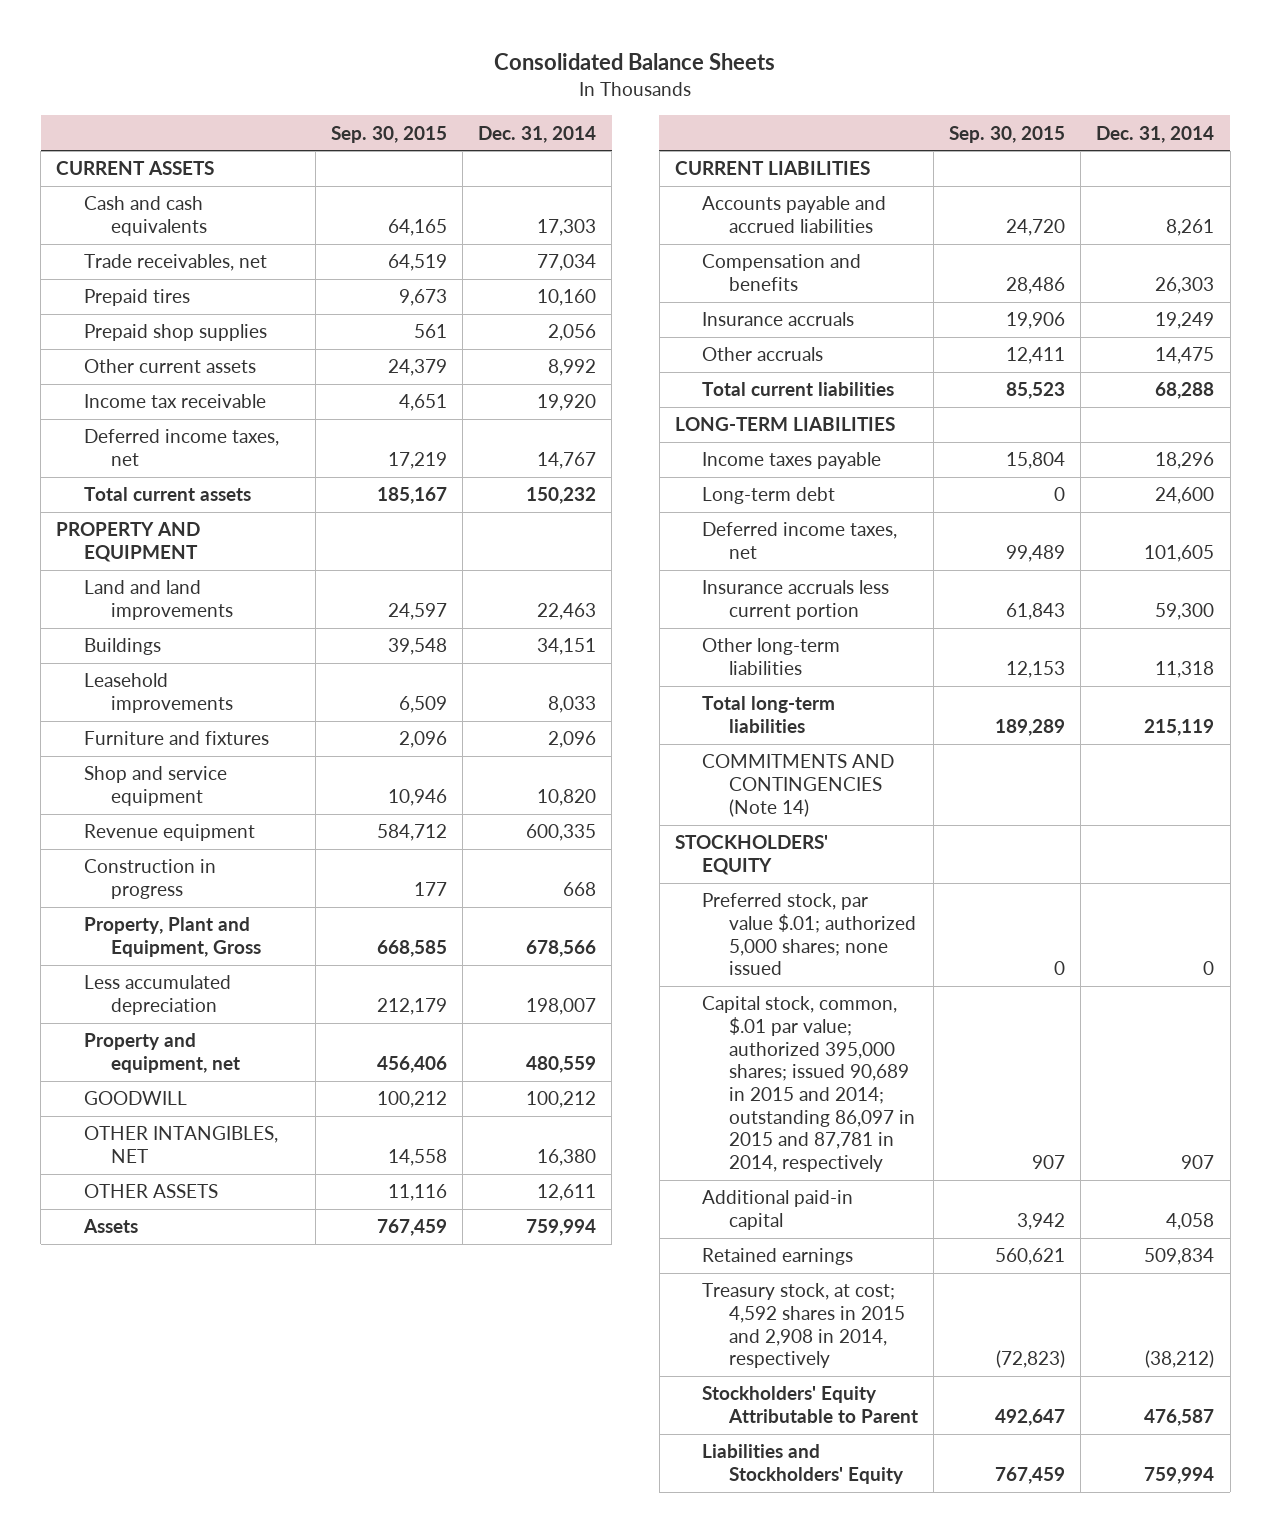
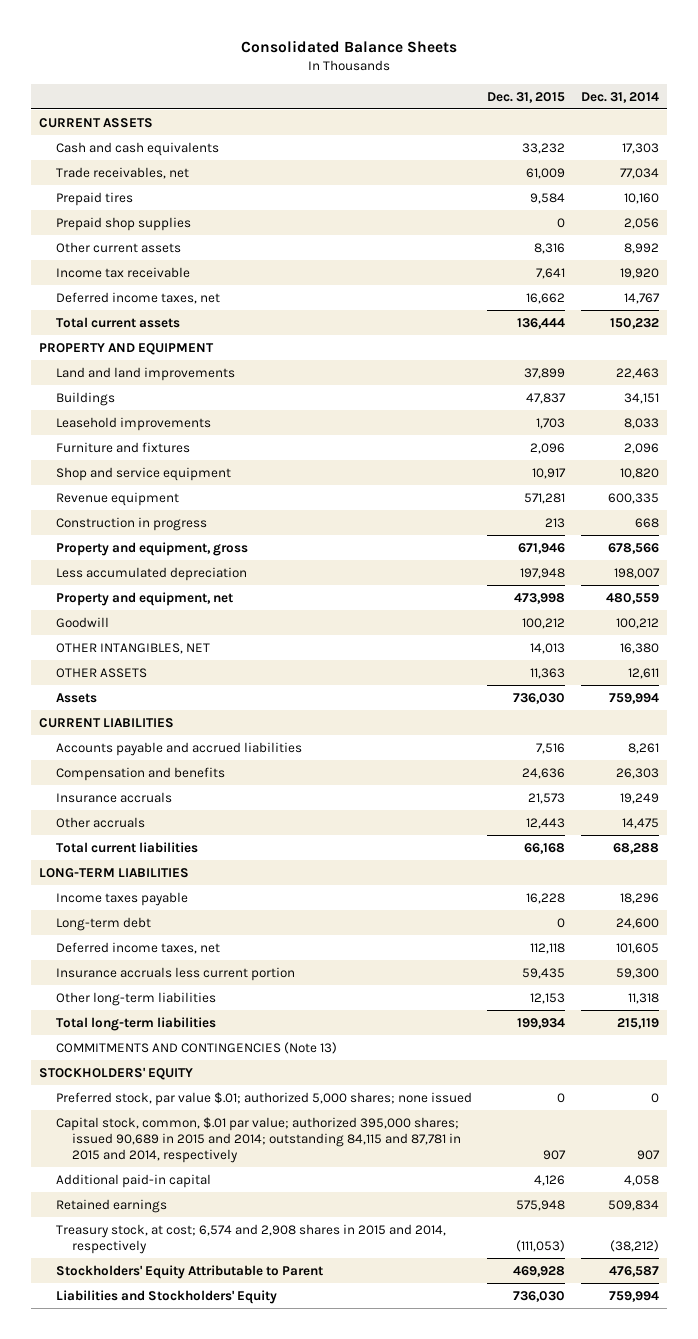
[330,125,447,143] Sep. 30, 2015 -> none
none -> [487,91,566,103] Dec. 31, 2015
[83,917,261,958] Property, Plant and Equipment, Gross -> [55,541,248,556] Property and equipment, gross
[83,1091,187,1106] GOODWILL -> [55,616,109,628] Goodwill
[701,754,894,817] COMMITMENTS AND CONTINGENCIES (Note 14) -> [55,1041,337,1054] COMMITMENTS AND CONTINGENCIES (Note 13)
[701,996,916,1173] Capital stock, common, $.01 par value; authorized 395,000 shares; issued 90,689 in 2015 and 2014; outstanding 86,097 in 2015 and 87,781 in 2014, respectively -> [55,1116,462,1164] Capital stock, common, $.01 par value; authorized 395,000 shares; issued 90,689 in 2015 and 2014; outstanding 84,115 and 87,781 in 2015 and 2014, respectively
[701,1283,906,1369] Treasury stock, at cost; 4,592 shares in 2015 and 2,908 in 2014, respectively -> [55,1223,446,1254] Treasury stock, at cost; 6,574 and 2,908 shares in 2015 and 2014, respectively

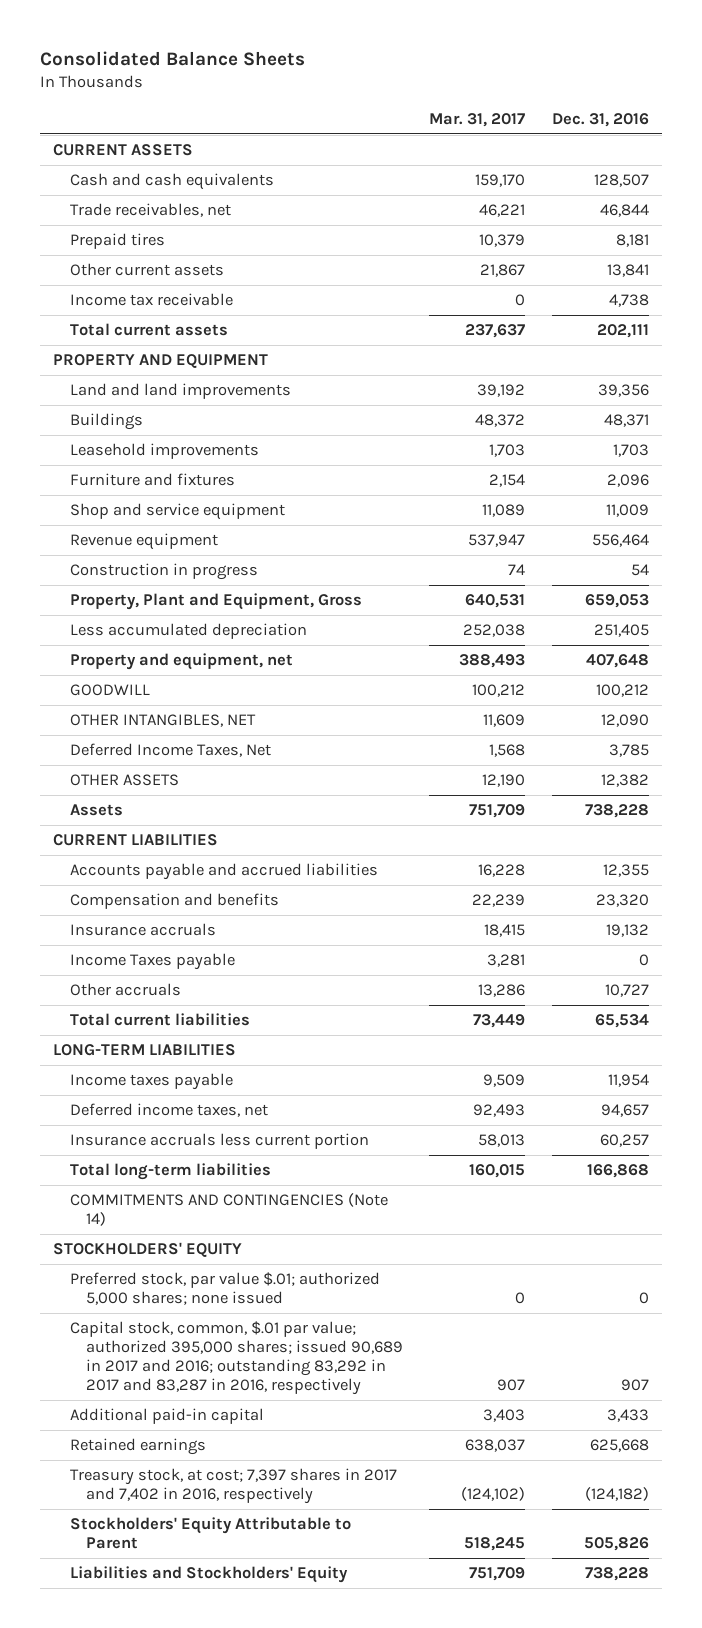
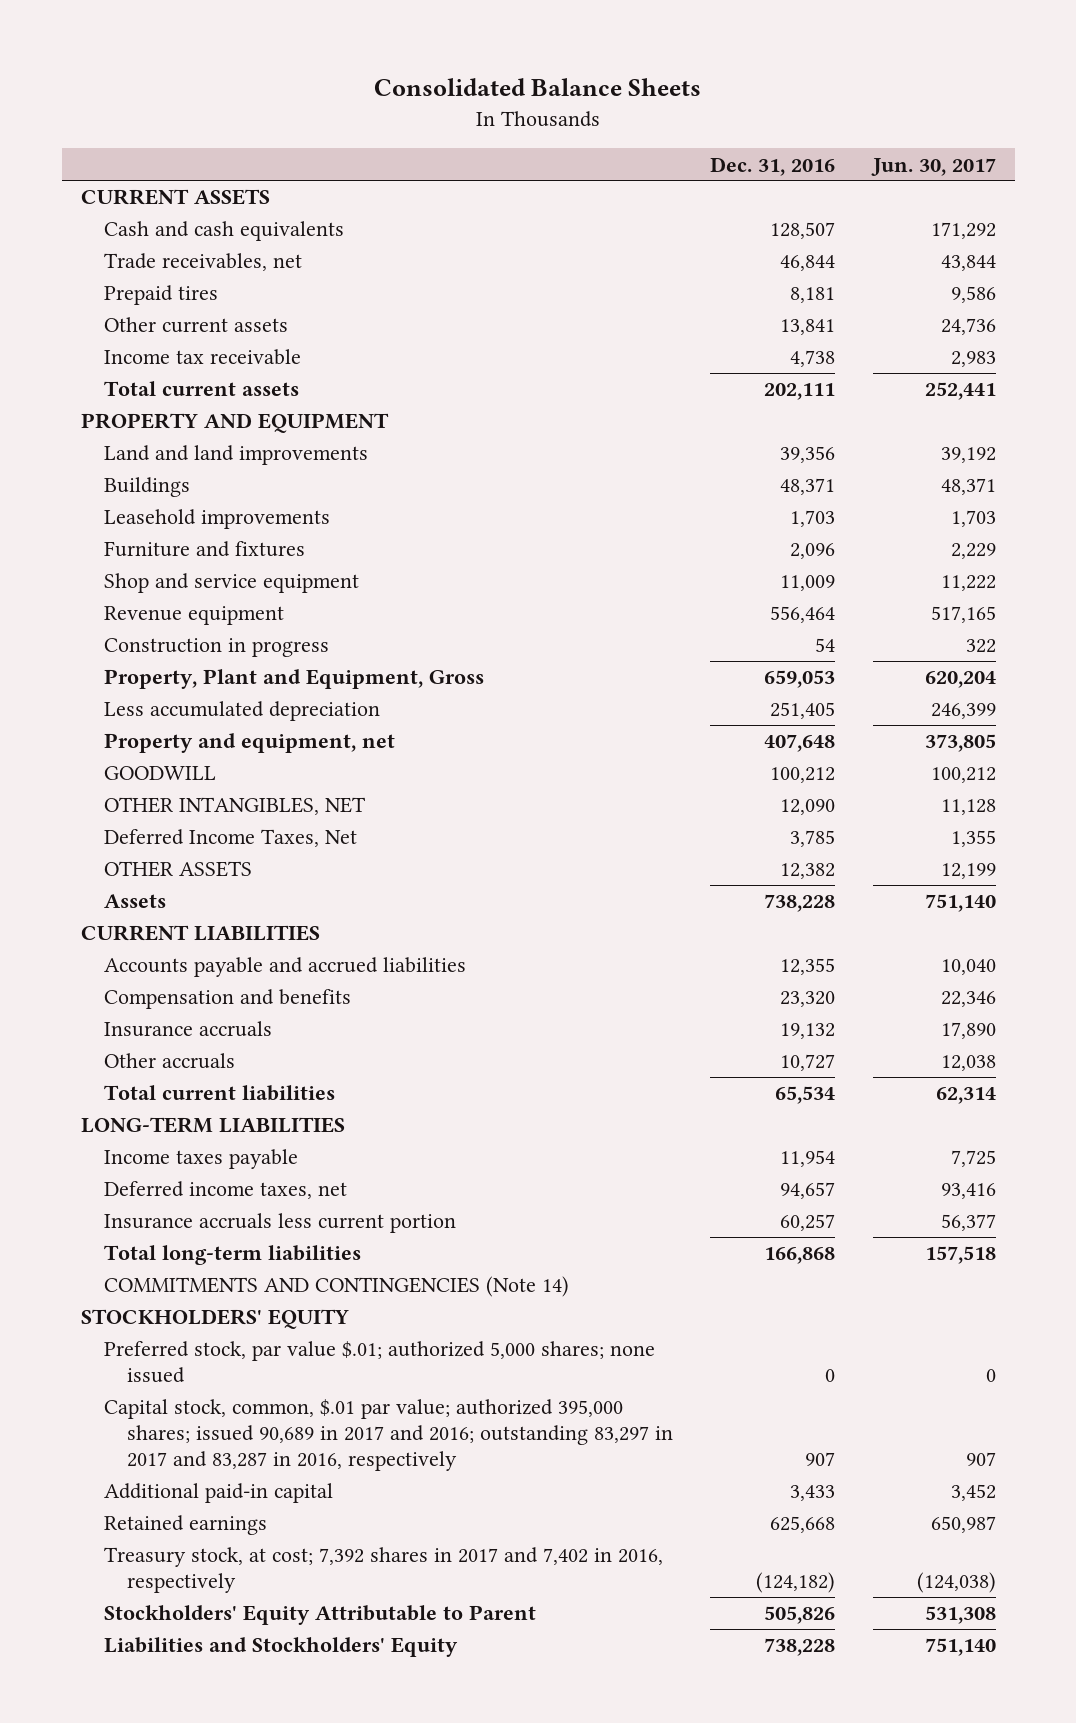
[429,112,526,127] Mar. 31, 2017 -> none
none -> [870,157,996,176] Jun. 30, 2017
[69,953,235,971] Income Taxes payable -> none
[69,1321,404,1396] Capital stock, common, $.01 par value; authorized 395,000 shares; issued 90,689 in 2017 and 2016; outstanding 83,292 in 2017 and 83,287 in 2016, respectively -> [103,1399,673,1472] Capital stock, common, $.01 par value; authorized 395,000 shares; issued 90,689 in 2017 and 2016; outstanding 83,297 in 2017 and 83,287 in 2016, respectively
[69,1468,397,1505] Treasury stock, at cost; 7,397 shares in 2017 and 7,402 in 2016, respectively -> [103,1547,663,1594] Treasury stock, at cost; 7,392 shares in 2017 and 7,402 in 2016, respectively

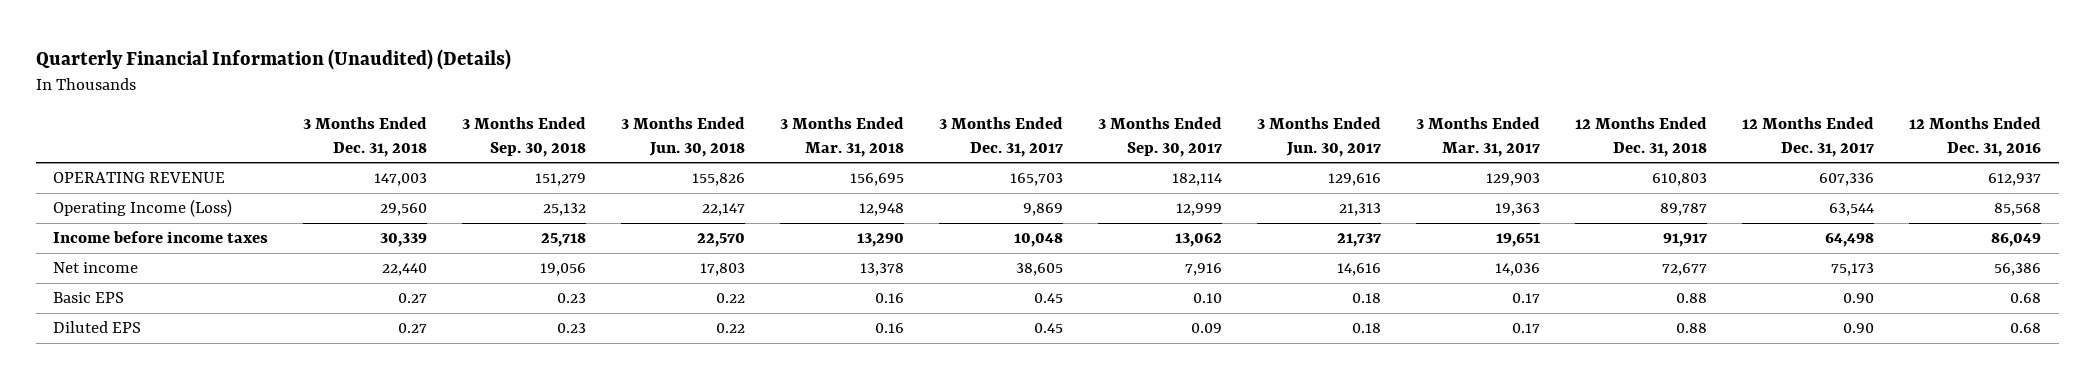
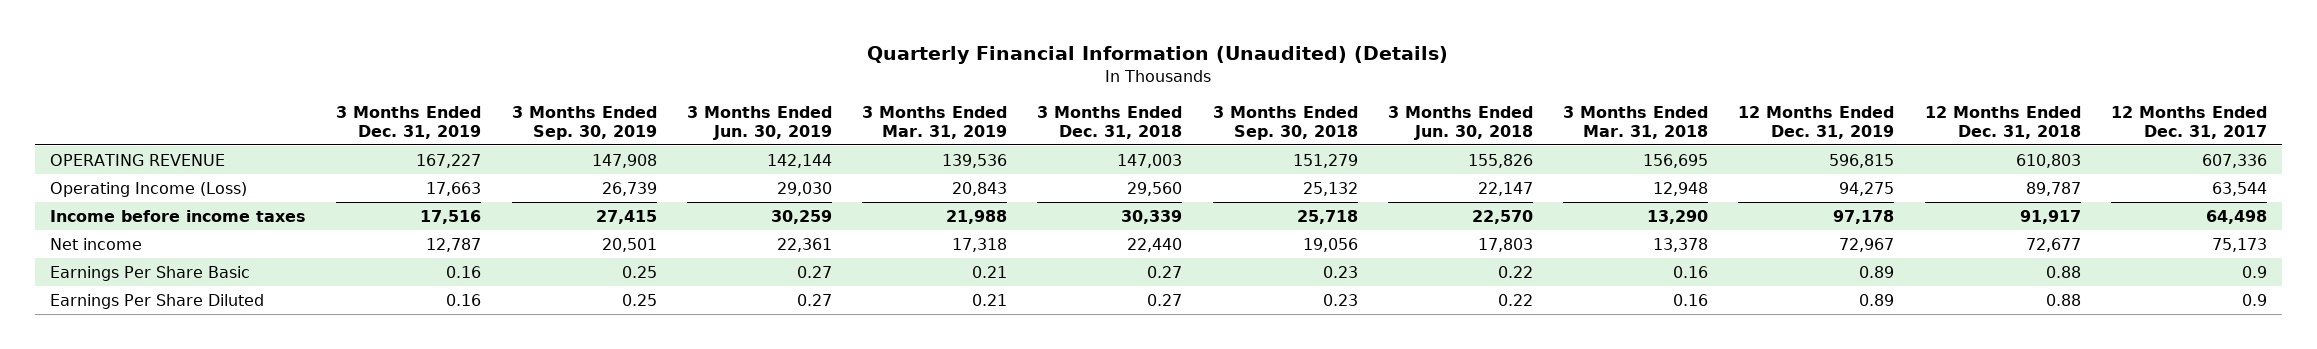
[939,116,1064,157] 3 Months Ended Dec. 31, 2017 -> none
[1098,116,1223,157] 3 Months Ended Sep. 30, 2017 -> none
[1257,116,1382,157] 3 Months Ended Jun. 30, 2017 -> none
[1416,116,1541,157] 3 Months Ended Mar. 31, 2017 -> none
[1909,116,2042,157] 12 Months Ended Dec. 31, 2016 -> none
none -> [336,106,482,140] 3 Months Ended Dec. 31, 2019
none -> [511,106,657,141] 3 Months Ended Sep. 30, 2019
none -> [686,106,832,141] 3 Months Ended Jun. 30, 2019
none -> [862,106,1008,140] 3 Months Ended Mar. 31, 2019
none -> [1738,106,1895,140] 12 Months Ended Dec. 31, 2019
[53,292,125,304] Basic EPS -> none
[53,321,142,334] Diluted EPS -> none
none -> [50,265,251,281] Earnings Per Share Basic
none -> [50,293,265,309] Earnings Per Share Diluted

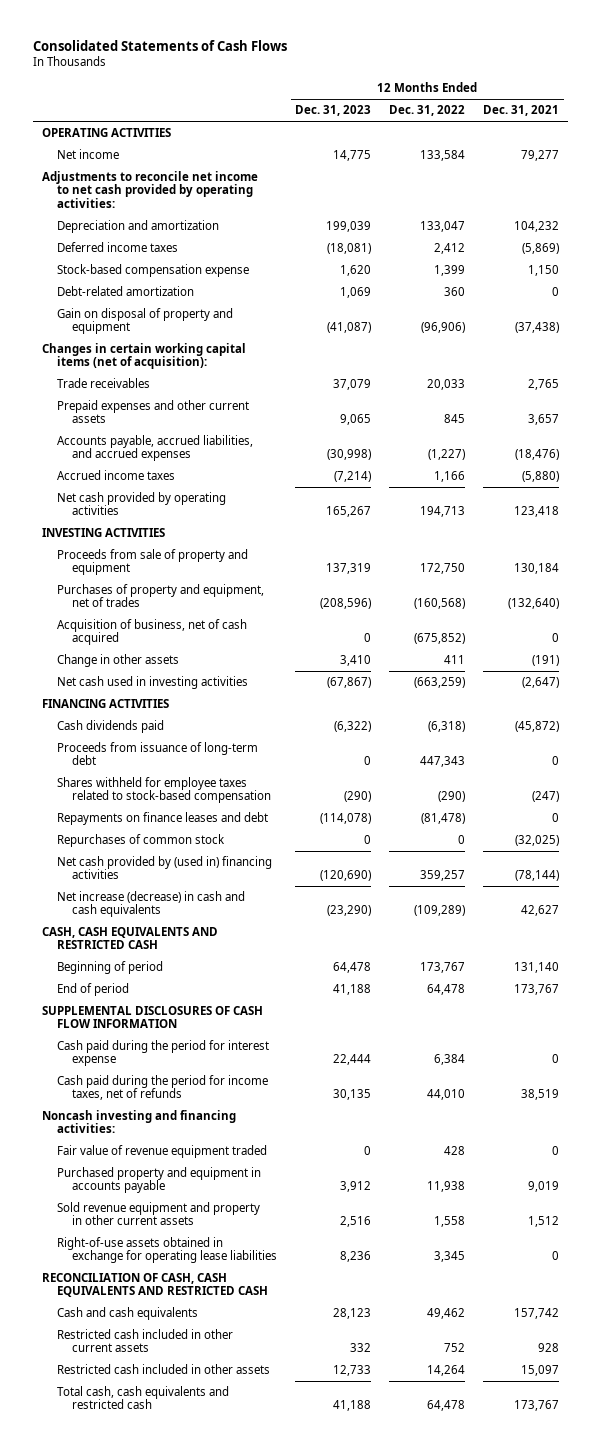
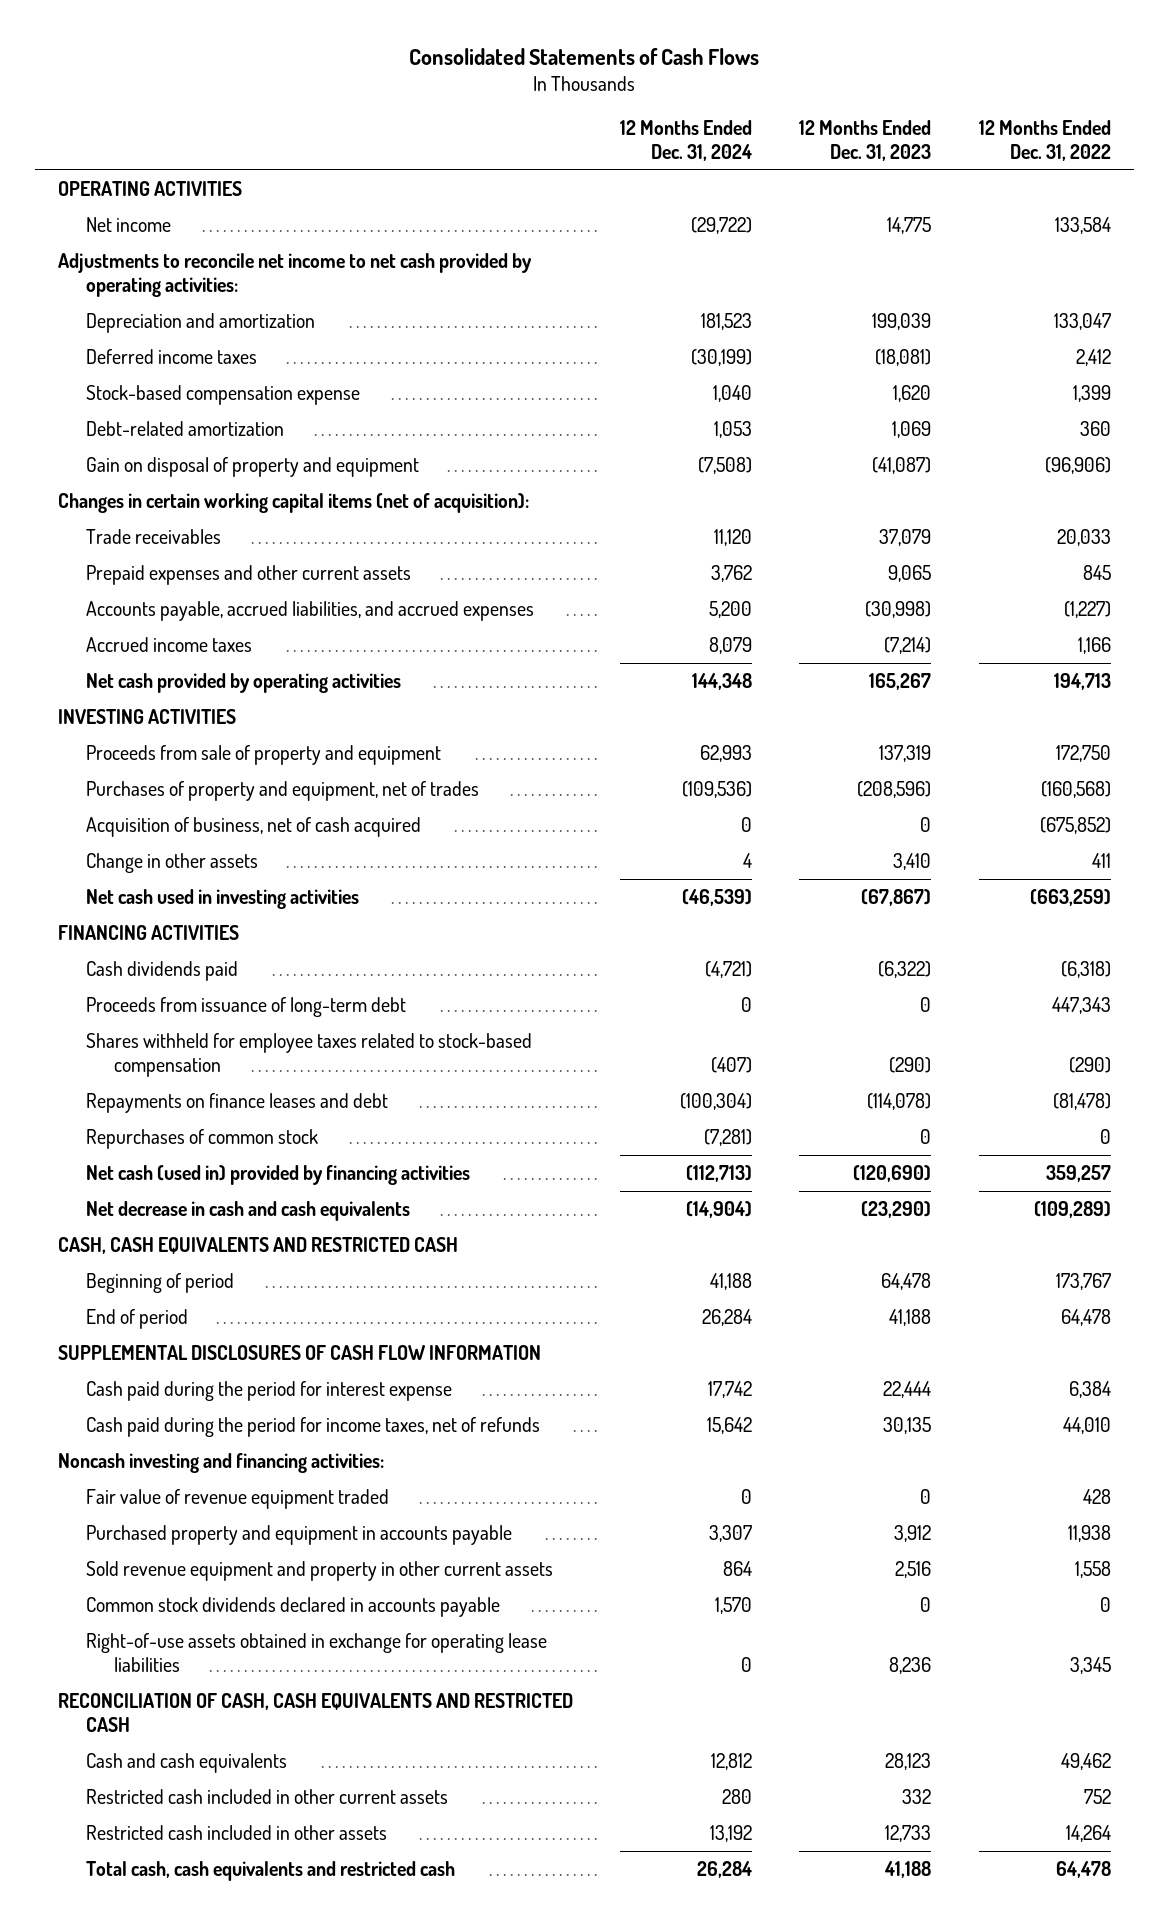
[483,105,560,117] Dec. 31, 2021 -> none
none -> [620,120,753,161] 12 Months Ended Dec. 31, 2024
[57,855,273,880] Net cash provided by (used in) financing activities -> [86,1165,471,1186] Net cash (used in) provided by financing activities
[57,890,246,918] Net increase (decrease) in cash and cash equivalents -> [86,1201,411,1222] Net decrease in cash and cash equivalents
none -> [86,1597,501,1618] Common stock dividends declared in accounts payable

